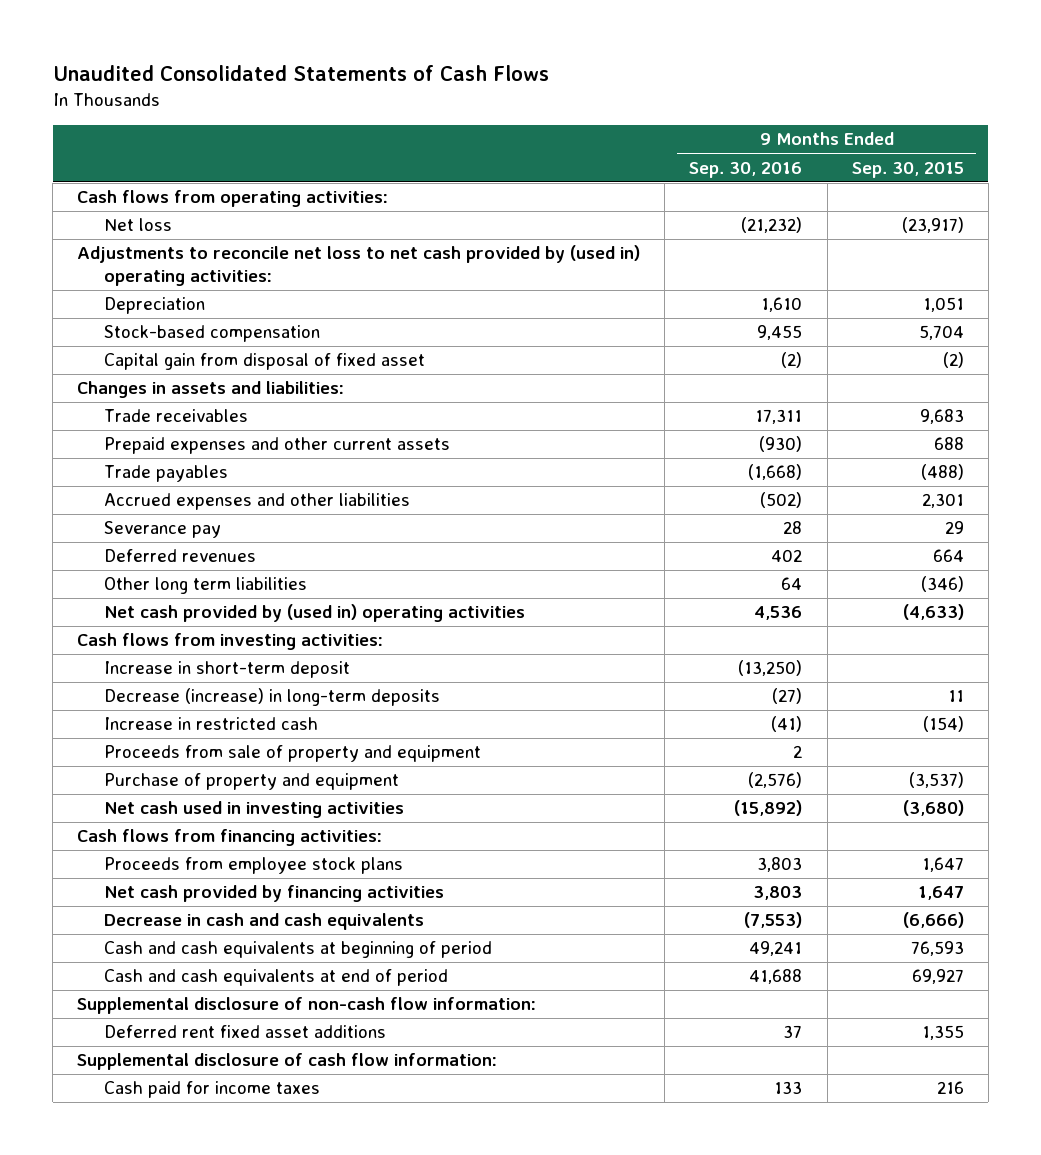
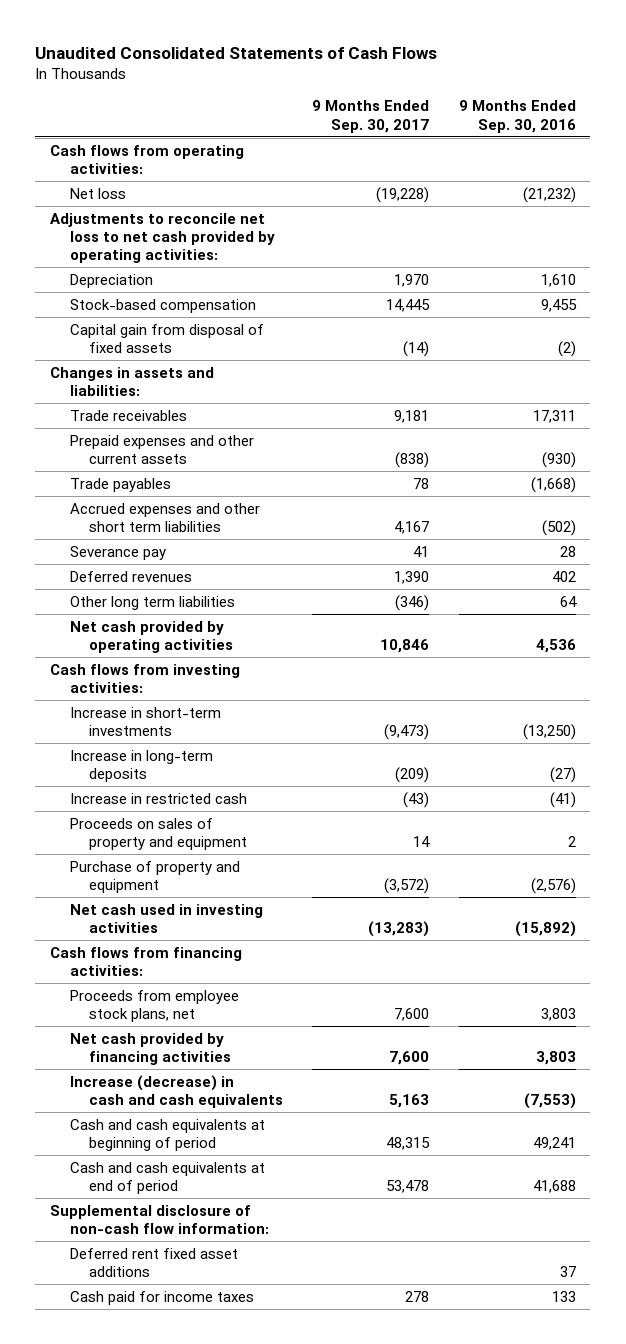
[851,161,964,178] Sep. 30, 2015 -> none
none -> [312,100,430,133] 9 Months Ended Sep. 30, 2017
[77,245,641,287] Adjustments to reconcile net loss to net cash provided by (used in) operating activities: -> [50,212,275,264] Adjustments to reconcile net loss to net cash provided by operating activities:
[104,353,426,371] Capital gain from disposal of fixed asset -> [69,323,264,353] Capital gain from disposal of fixed assets
[104,493,411,511] Accrued expenses and other liabilities -> [69,502,260,532] Accrued expenses and other short term liabilities
[104,604,526,623] Net cash provided by (used in) operating activities -> [69,620,234,653] Net cash provided by operating activities
[104,661,351,679] Increase in short-term deposit -> [69,706,221,736] Increase in short-term investments
[104,688,441,707] Decrease (increase) in long-term deposits -> [69,749,213,782] Increase in long-term deposits
[104,745,482,763] Proceeds from sale of property and equipment -> [69,817,248,850] Proceeds on sales of property and equipment
[104,857,404,875] Proceeds from employee stock plans -> [69,989,239,1022] Proceeds from employee stock plans, net
[104,913,425,931] Decrease in cash and cash equivalents -> [69,1074,284,1108] Increase (decrease) in cash and cash equivalents
[77,1053,498,1071] Supplemental disclosure of cash flow information: -> none

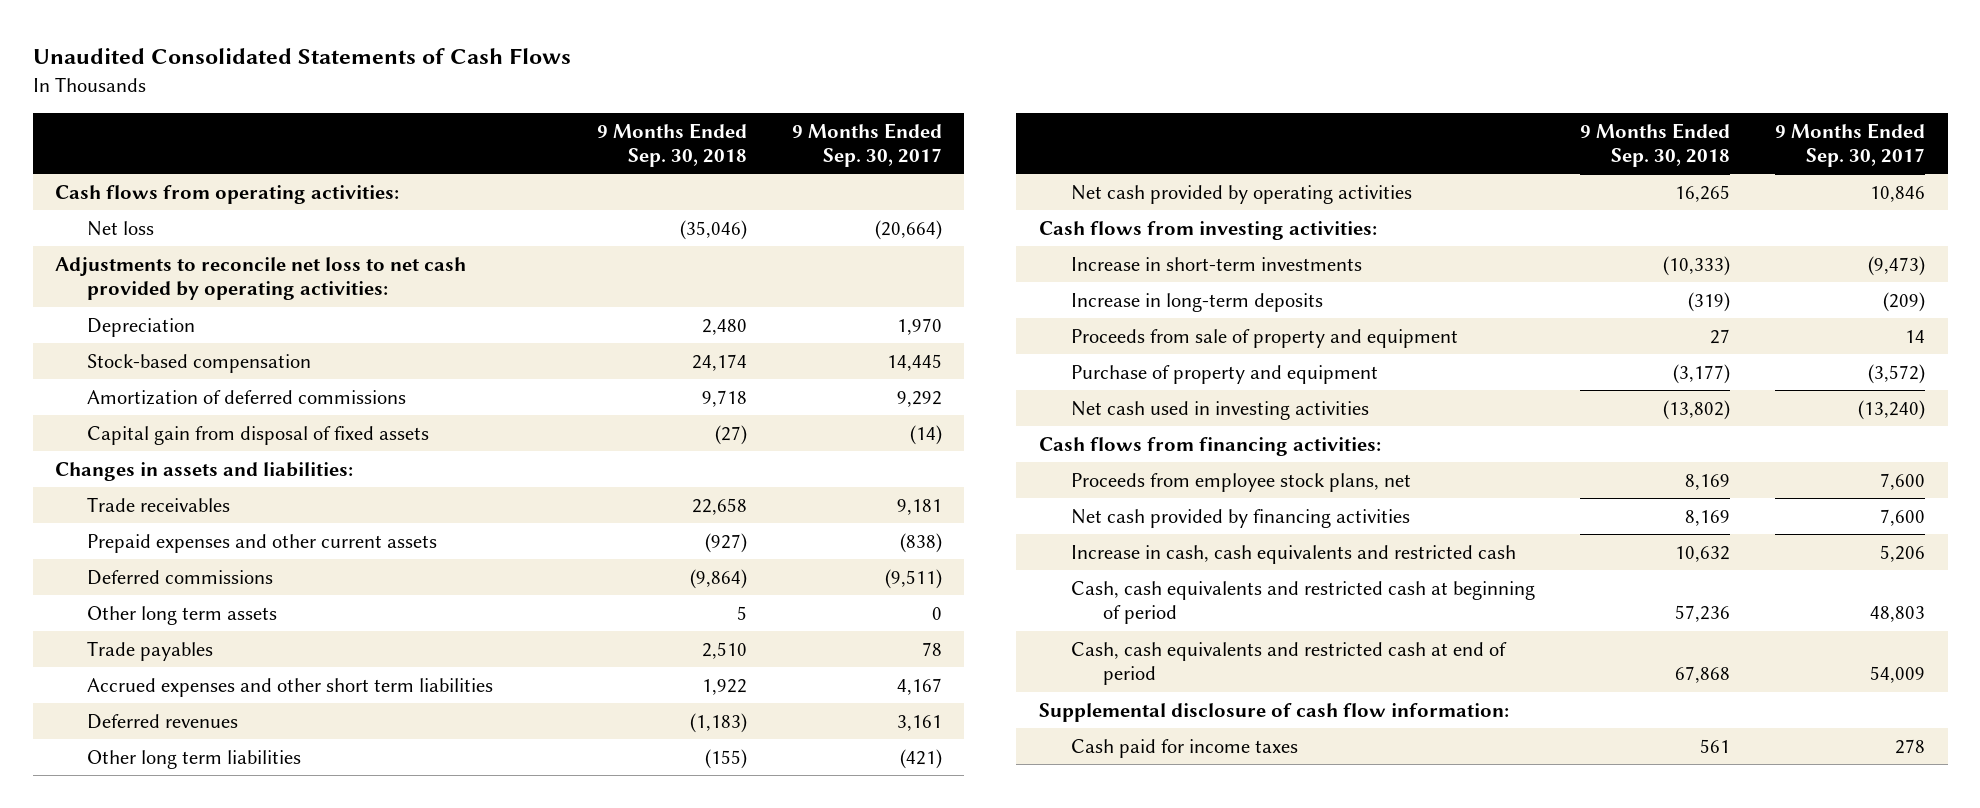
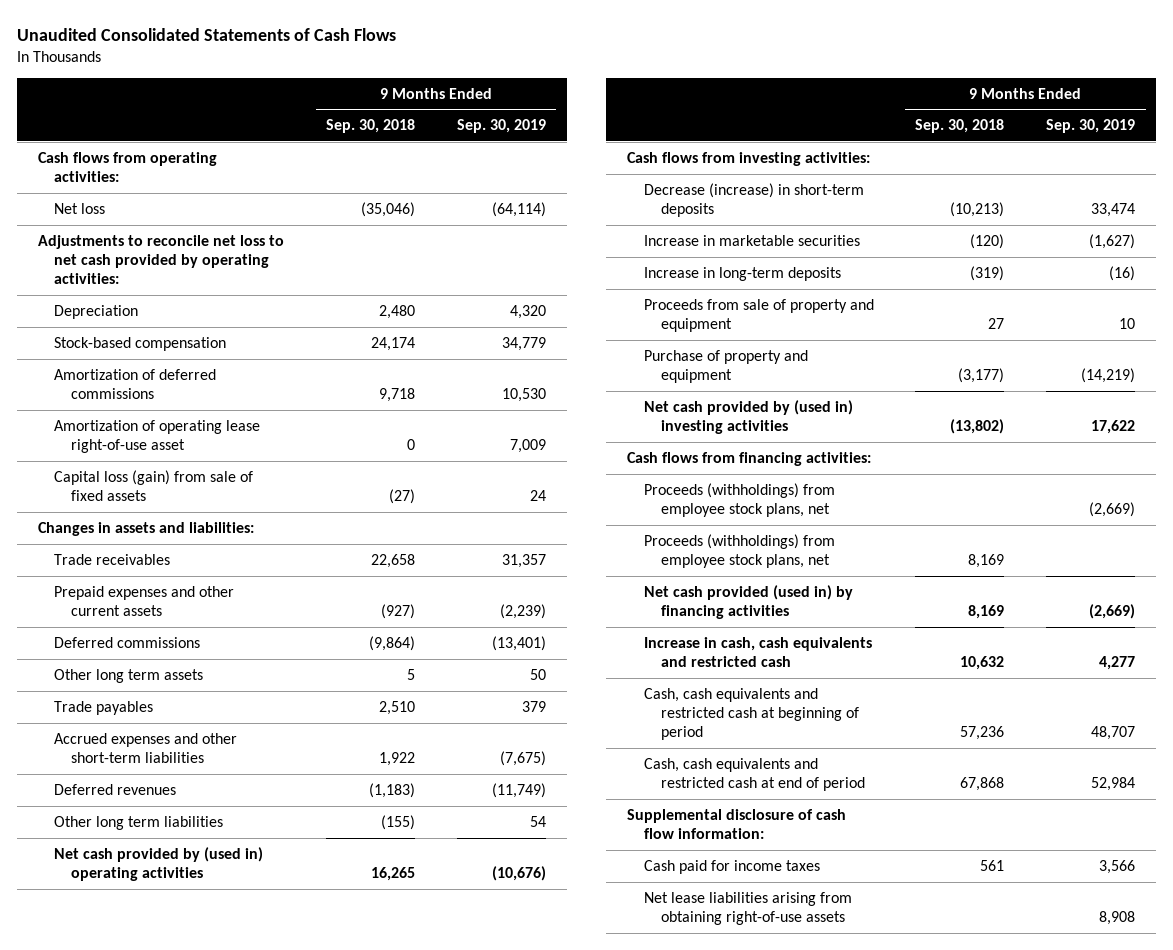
[791,122,942,168] 9 Months Ended Sep. 30, 2017 -> none
none -> [456,119,546,134] Sep. 30, 2019
none -> [54,419,261,453] Amortization of operating lease right-of-use asset
[87,425,430,445] Capital gain from disposal of fixed assets -> [54,469,254,501] Capital loss (gain) from sale of fixed assets
[87,677,494,697] Accrued expenses and other short term liabilities -> [54,732,238,763] Accrued expenses and other short-term liabilities
[1070,184,1412,204] Net cash provided by operating activities -> [54,846,264,881] Net cash provided by (used in) operating activities
[1070,256,1362,271] Increase in short-term investments -> [643,182,864,217] Decrease (increase) in short-term deposits
[1663,255,1731,276] (10,333) -> [950,201,1005,217] (10,213)
none -> [643,234,860,246] Increase in marketable securities
[1070,400,1369,420] Net cash used in investing activities -> [643,399,853,434] Net cash provided by (used in) investing activities
none -> [643,482,835,517] Proceeds (withholdings) from employee stock plans, net
[1070,472,1411,492] Proceeds from employee stock plans, net -> [643,533,835,568] Proceeds (withholdings) from employee stock plans, net
[1070,508,1410,528] Net cash provided by financing activities -> [643,584,853,619] Net cash provided (used in) by financing activities
none -> [643,891,852,925] Net lease liabilities arising from obtaining right-of-use assets

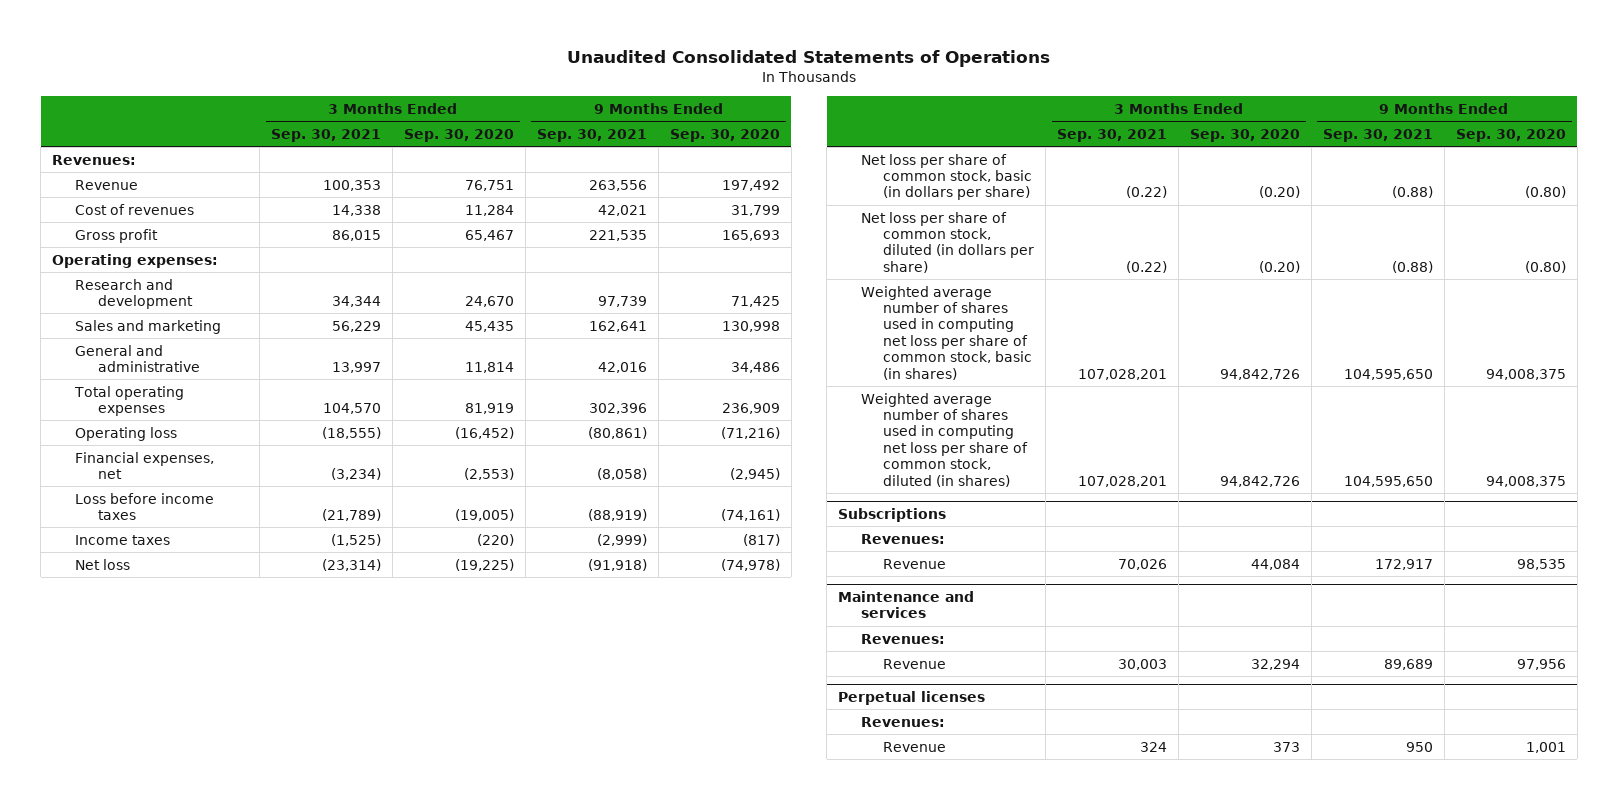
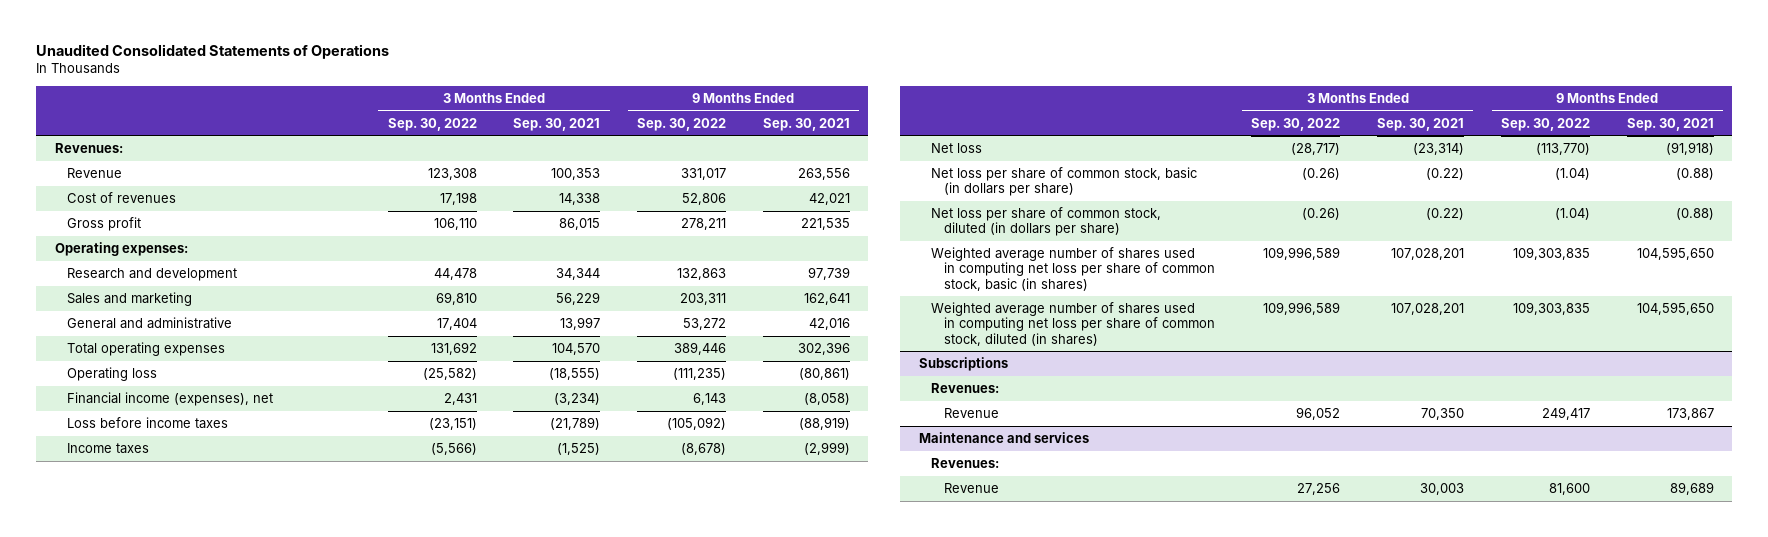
[404,128,515,142] Sep. 30, 2020 -> none
[669,128,780,142] Sep. 30, 2020 -> none
none -> [387,117,477,131] Sep. 30, 2022
none -> [637,117,727,131] Sep. 30, 2022
[74,451,214,480] Financial expenses, net -> [67,391,274,406] Financial income (expenses), net
[1118,558,1168,570] 70,026 -> [1421,407,1465,420] 70,350
[1375,558,1434,570] 172,917 -> [1666,407,1714,420] 173,867
[838,690,986,705] Perpetual licenses -> none
[860,716,945,727] Revenues: -> none
[883,741,947,752] Revenue -> none

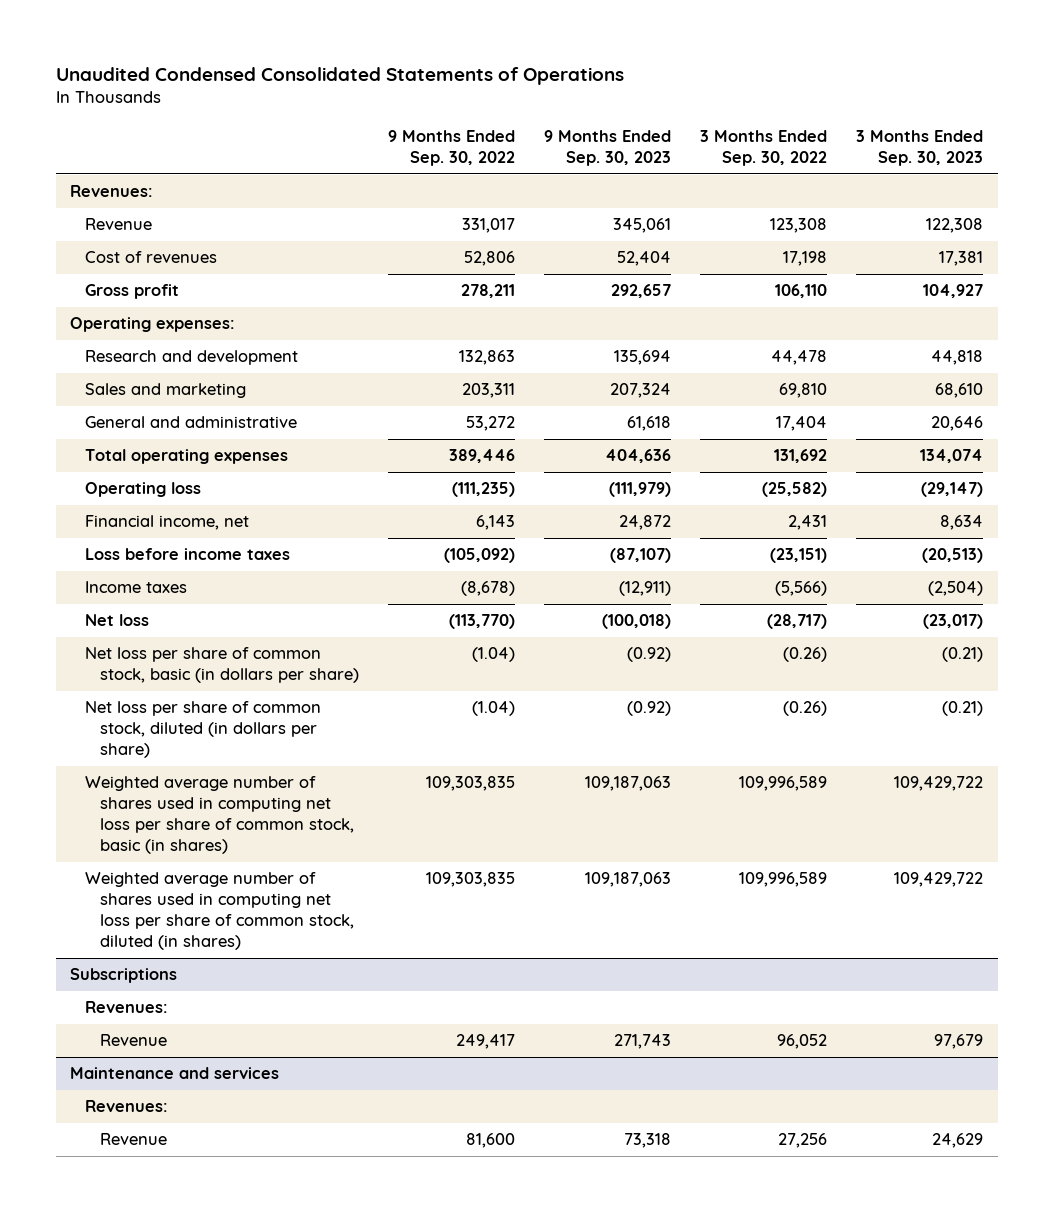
[36,44,390,60] Unaudited Consolidated Statements of Operations -> [55,67,624,86] Unaudited Condensed Consolidated Statements of Operations
[513,117,601,131] Sep. 30, 2021 -> none
[762,117,850,131] Sep. 30, 2021 -> none
none -> [543,130,671,167] 9 Months Ended Sep. 30, 2023
none -> [856,130,984,167] 3 Months Ended Sep. 30, 2023
[67,391,274,406] Financial income (expenses), net -> [85,515,250,531] Financial income, net

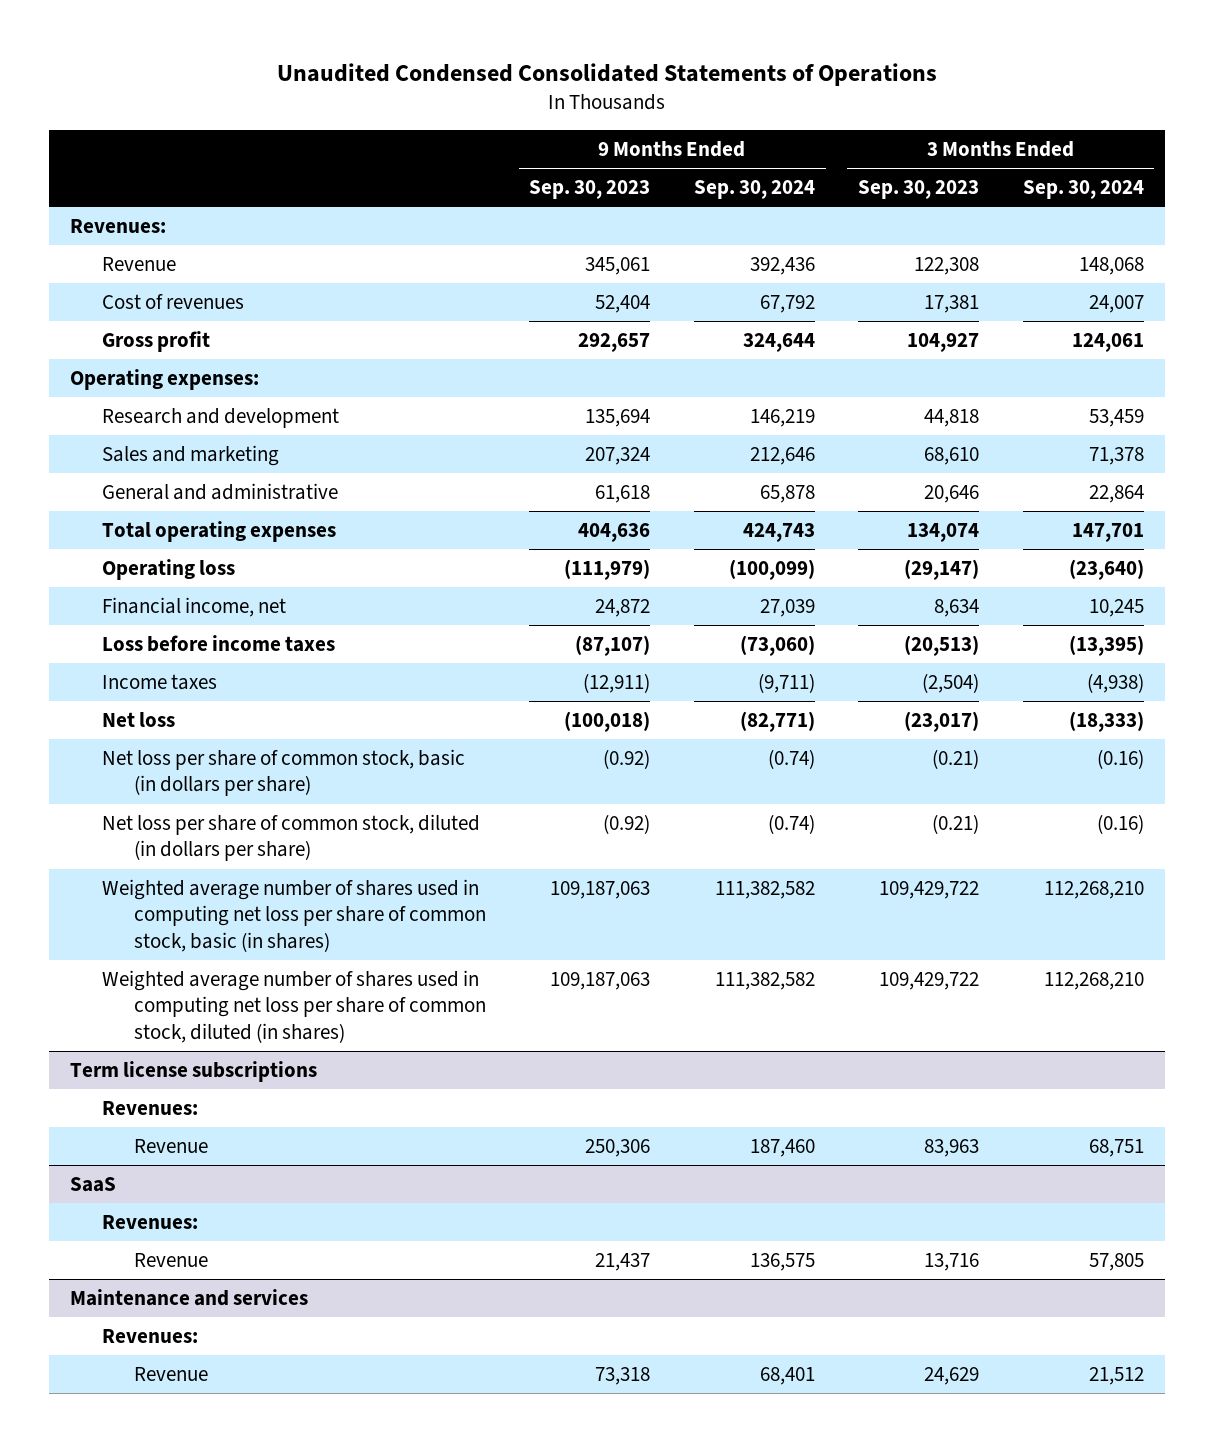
[387,130,515,167] 9 Months Ended Sep. 30, 2022 -> none
[700,130,828,167] 3 Months Ended Sep. 30, 2022 -> none
none -> [693,180,815,200] Sep. 30, 2024
none -> [1022,180,1144,200] Sep. 30, 2024
[70,968,178,984] Subscriptions -> [70,1060,318,1082] Term license subscriptions
[613,1034,671,1050] 271,743 -> [585,1138,651,1157] 250,306
[934,1034,984,1050] 97,679 -> [924,1138,980,1157] 83,963
none -> [70,1176,117,1192] SaaS
none -> [102,1214,199,1229] Revenues:
none -> [134,1252,209,1267] Revenue

